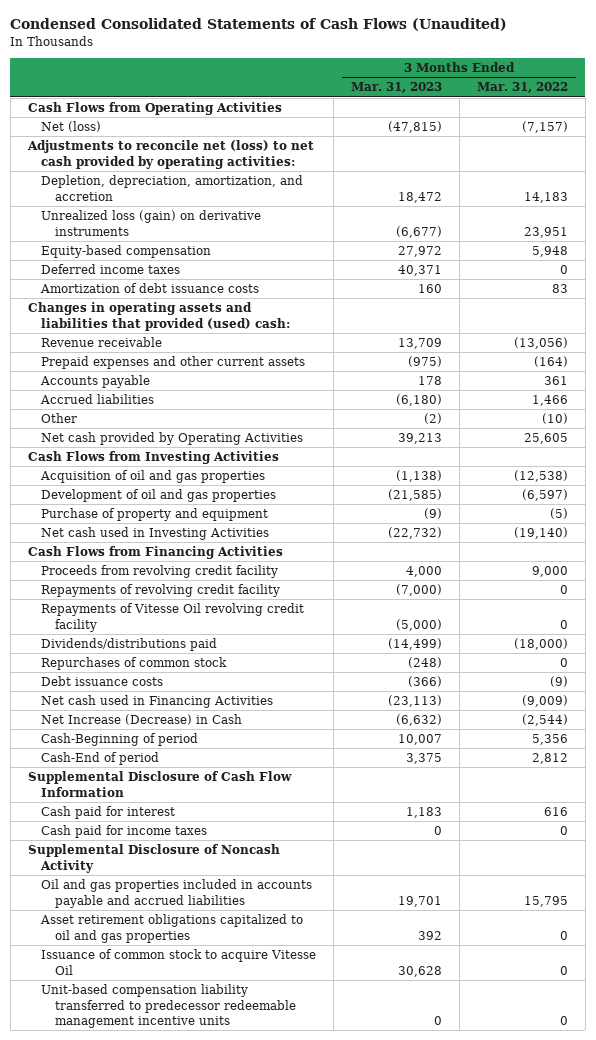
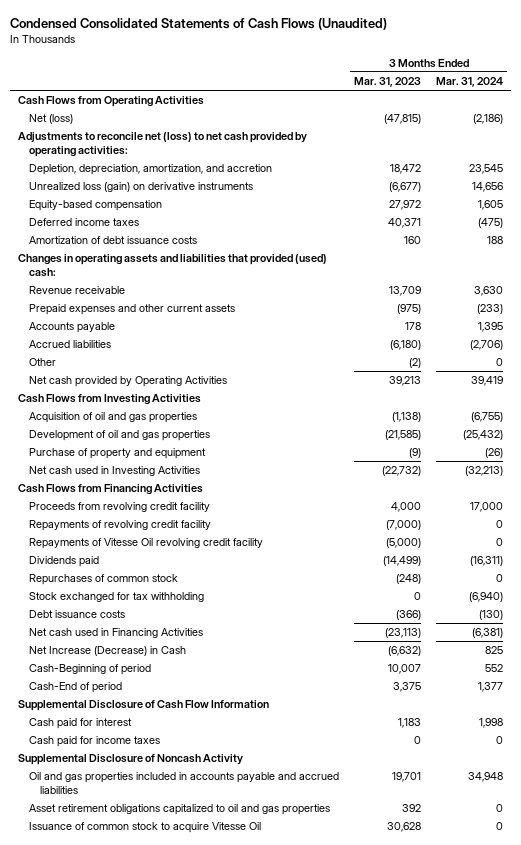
[476,82,568,94] Mar. 31, 2022 -> none
none -> [436,77,504,88] Mar. 31, 2024
[41,638,218,652] Dividends/distributions paid -> [29,556,100,568] Dividends paid
none -> [29,592,205,603] Stock exchanged for tax withholding
[41,984,296,1029] Unit-based compensation liability transferred to predecessor redeemable management incentive units -> none

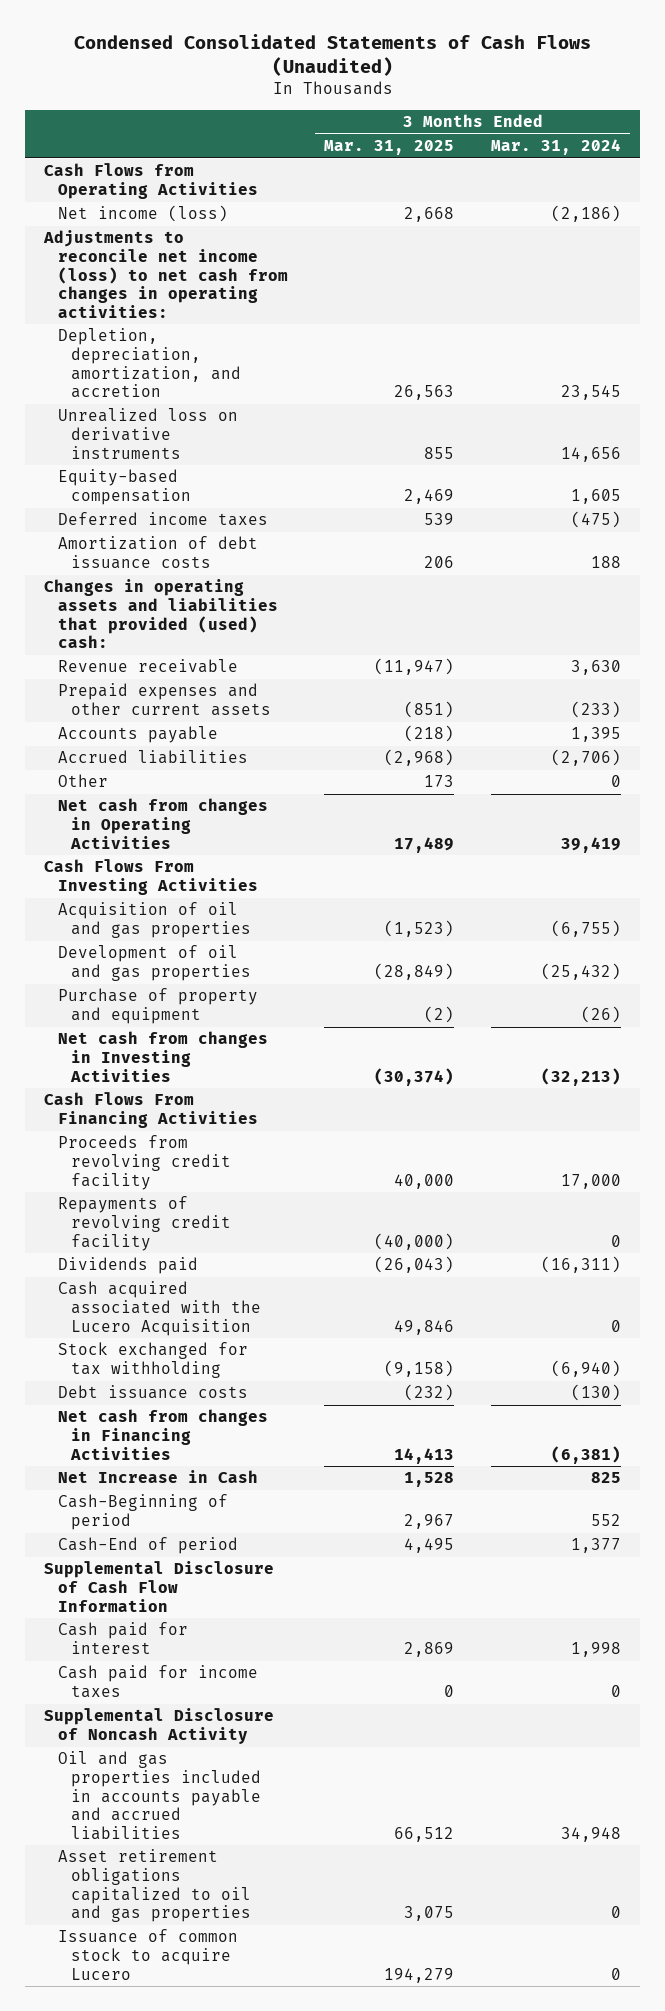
[354,77,422,88] Mar. 31, 2023 -> none
none -> [324,140,455,156] Mar. 31, 2025
[29,114,74,125] Net (loss) -> [57,205,228,223] Net income (loss)
[17,132,307,157] Adjustments to reconcile net (loss) to net cash provided by operating activities: -> [42,230,288,318] Adjustments to reconcile net income (loss) to net cash from changes in operating activities:
[29,182,254,193] Unrealized loss (gain) on derivative instruments -> [57,408,238,459] Unrealized loss on derivative instruments
[29,376,228,388] Net cash provided by Operating Activities -> [57,798,268,849] Net cash from changes in Operating Activities
[17,394,201,406] Cash Flows from Investing Activities -> [43,859,258,895] Cash Flows From Investing Activities
[29,466,201,477] Net cash used in Investing Activities -> [57,1031,268,1082] Net cash from changes in Investing Activities
[17,484,203,496] Cash Flows from Financing Activities -> [43,1092,258,1128] Cash Flows From Financing Activities
[29,538,264,550] Repayments of Vitesse Oil revolving credit facility -> none
[29,574,179,586] Repurchases of common stock -> none
none -> [57,1281,262,1336] Cash acquired associated with the Lucero Acquisition
[29,628,204,639] Net cash used in Financing Activities -> [57,1409,268,1460] Net cash from changes in Financing Activities
[29,646,187,657] Net Increase (Decrease) in Cash -> [57,1470,258,1484] Net Increase in Cash
[29,822,262,834] Issuance of common stock to acquire Vitesse Oil -> [57,1929,238,1980] Issuance of common stock to acquire Lucero

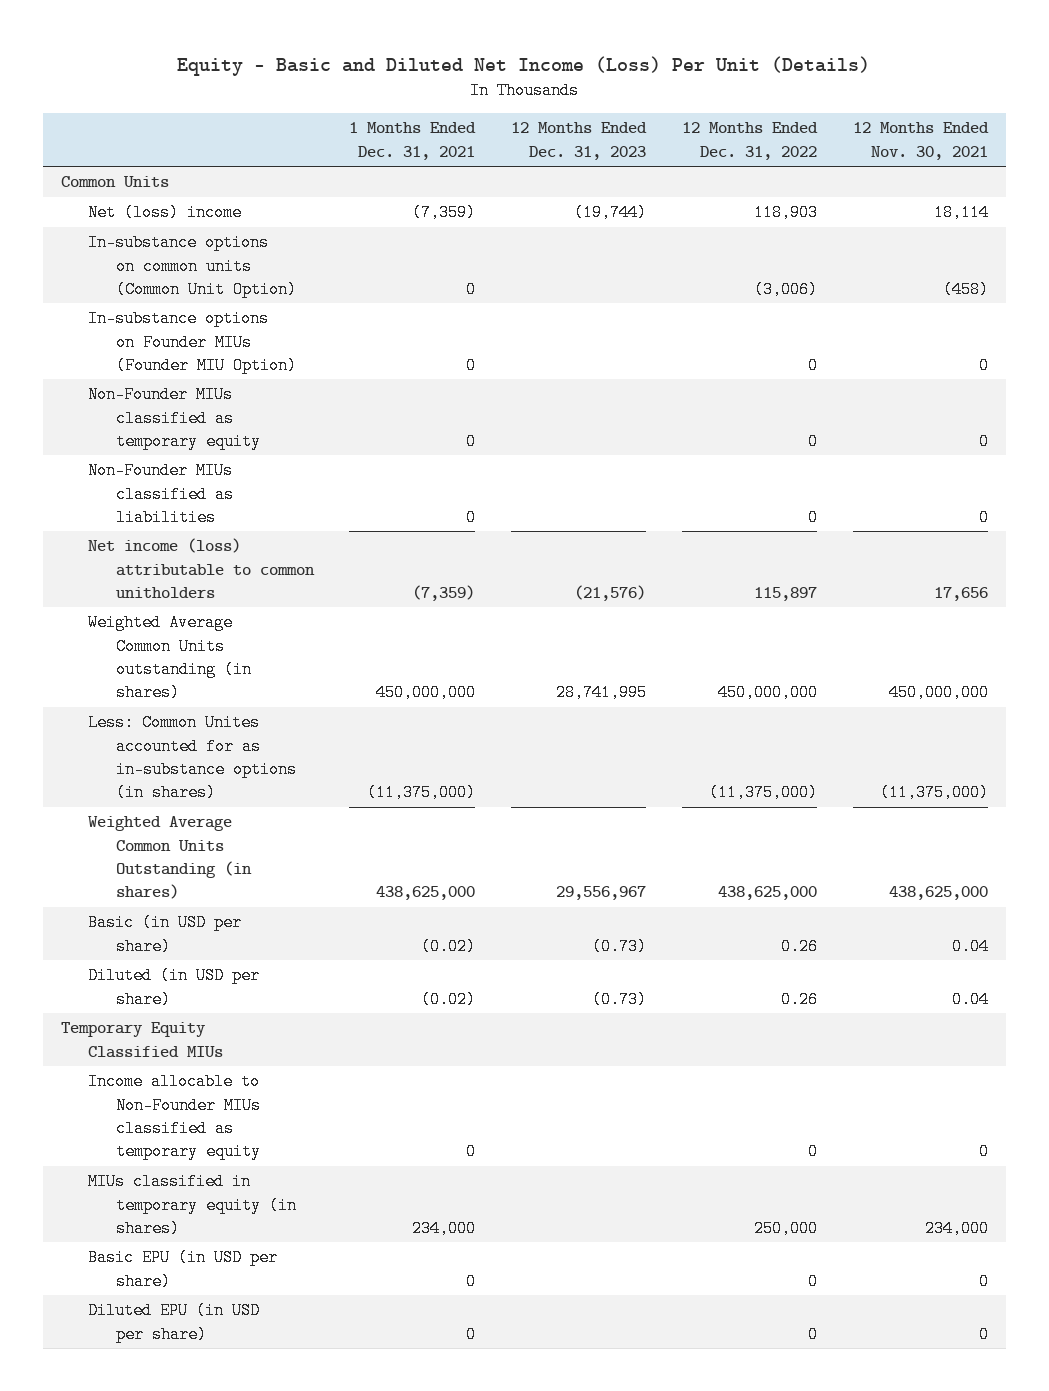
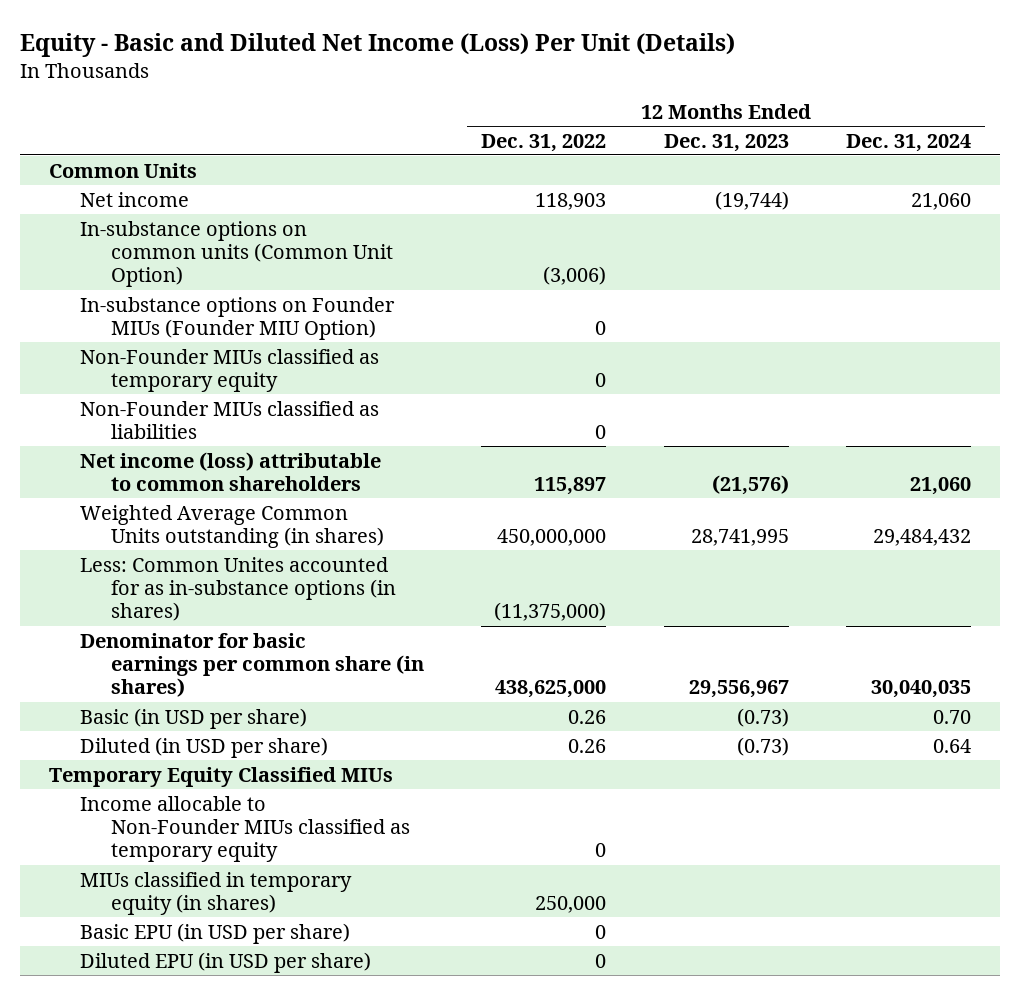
[349,122,477,160] 1 Months Ended Dec. 31, 2021 -> none
[852,122,989,160] 12 Months Ended Nov. 30, 2021 -> none
none -> [845,133,971,152] Dec. 31, 2024
[88,204,243,222] Net (loss) income -> [79,191,189,207] Net income
[88,538,315,598] Net income (loss) attributable to common unitholders -> [79,451,381,491] Net income (loss) attributable to common shareholders
[88,816,252,900] Weighted Average Common Units Outstanding (in shares) -> [79,632,424,698] Denominator for basic earnings per common share (in shares)

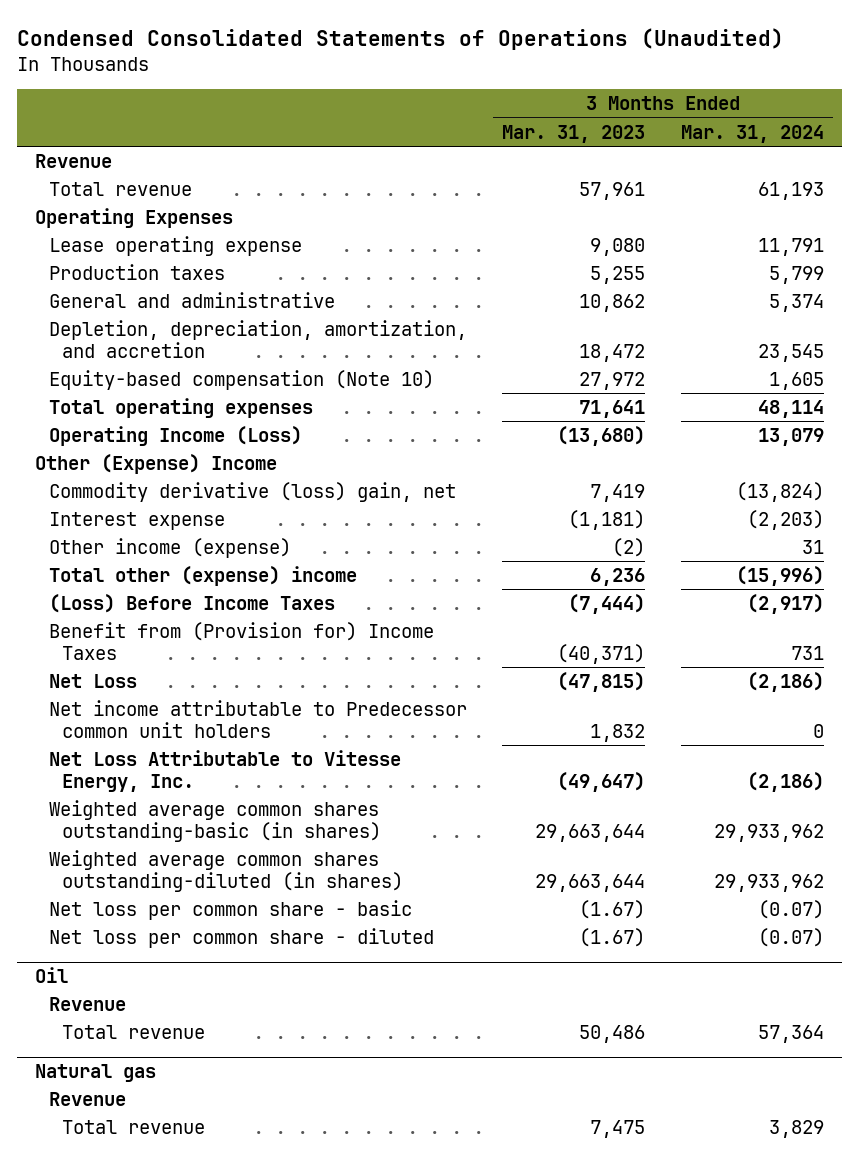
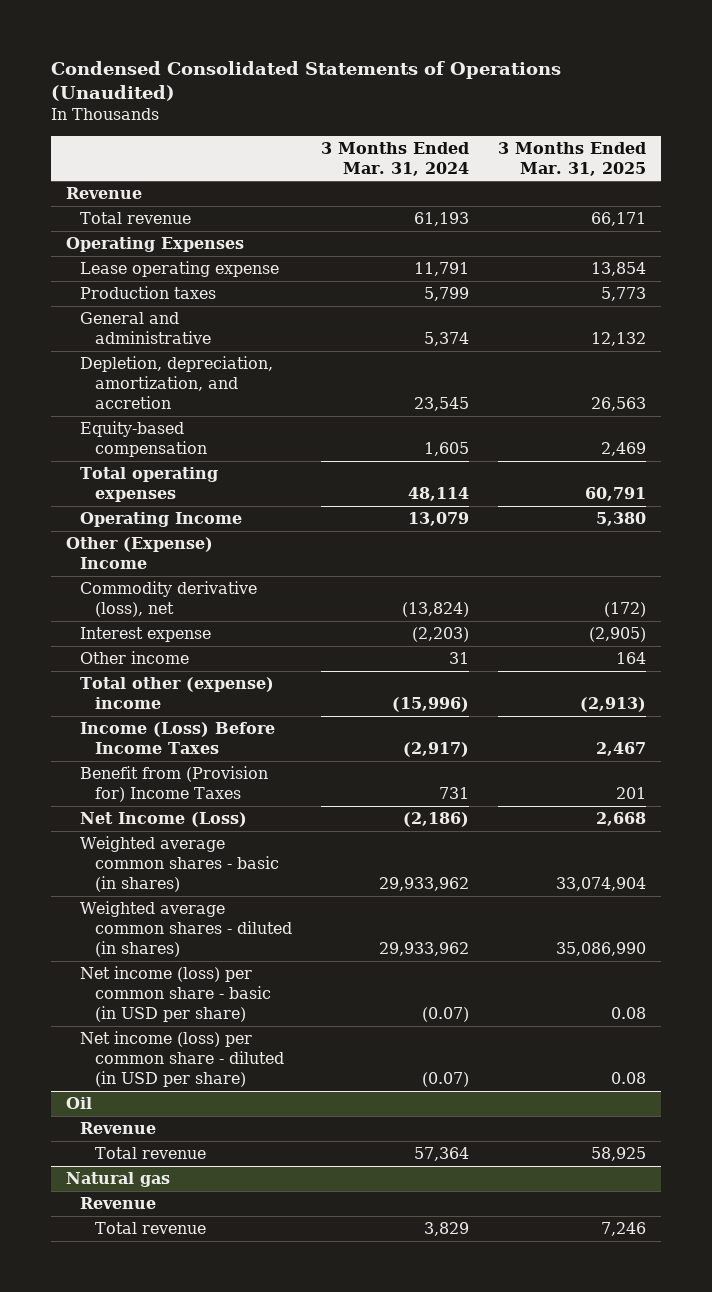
[502,124,646,143] Mar. 31, 2023 -> none
none -> [497,141,646,176] 3 Months Ended Mar. 31, 2025
[48,369,434,390] Equity-based compensation (Note 10) -> [80,420,207,458] Equity-based compensation
[48,425,302,446] Operating Income (Loss) -> [80,511,243,527] Operating Income
[48,481,456,502] Commodity derivative (loss) gain, net -> [80,580,258,618] Commodity derivative (loss), net
[48,537,291,558] Other income (expense) -> [80,650,190,664] Other income
[48,593,335,613] (Loss) Before Income Taxes -> [80,721,276,755] Income (Loss) Before Income Taxes
[48,699,467,738] Net income attributable to Predecessor common unit holders -> none
[48,749,401,792] Net Loss Attributable to Vitesse Energy, Inc. -> none
[48,673,137,688] Net Loss -> [80,811,248,827] Net Income (Loss)
[48,799,381,842] Weighted average common shares outstanding-basic (in shares) -> [80,835,279,893] Weighted average common shares - basic (in shares)
[48,849,403,892] Weighted average common shares outstanding-diluted (in shares) -> [80,900,292,958] Weighted average common shares - diluted (in shares)
[48,899,412,920] Net loss per common share - basic -> [80,965,271,1023] Net income (loss) per common share - basic (in USD per share)
[48,927,434,948] Net loss per common share - diluted -> [80,1030,284,1088] Net income (loss) per common share - diluted (in USD per share)

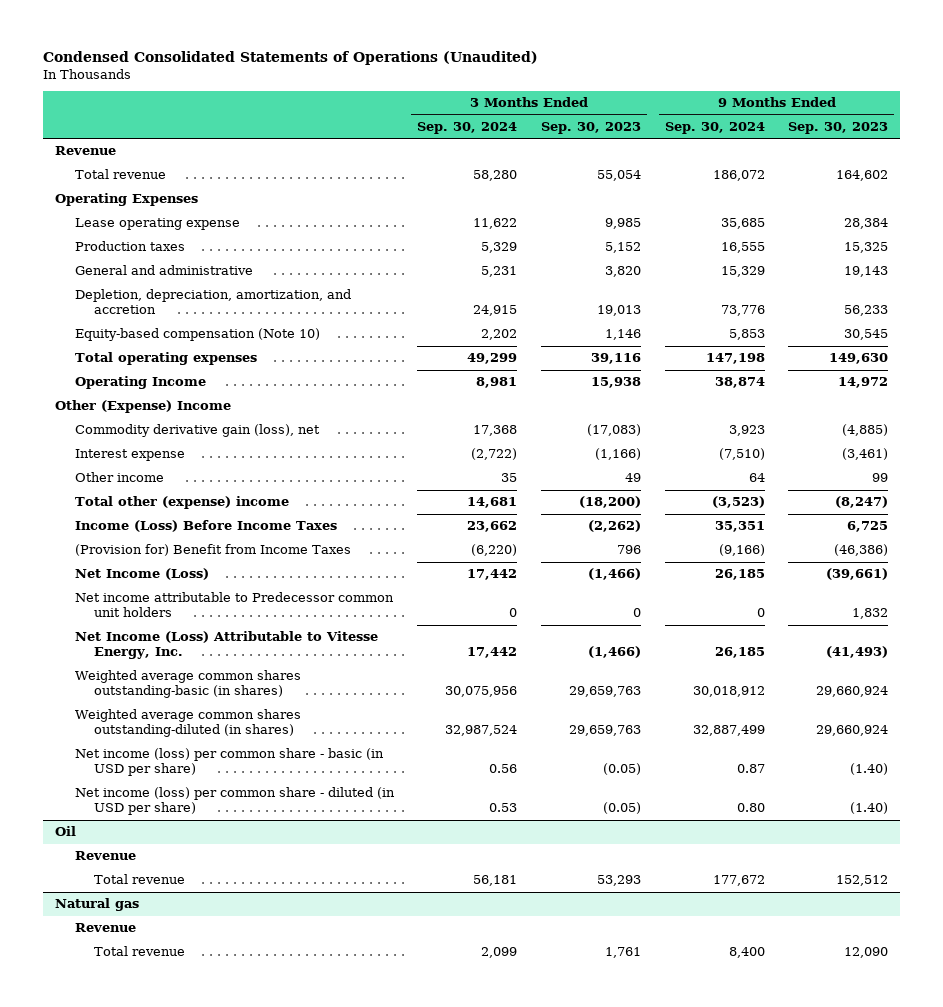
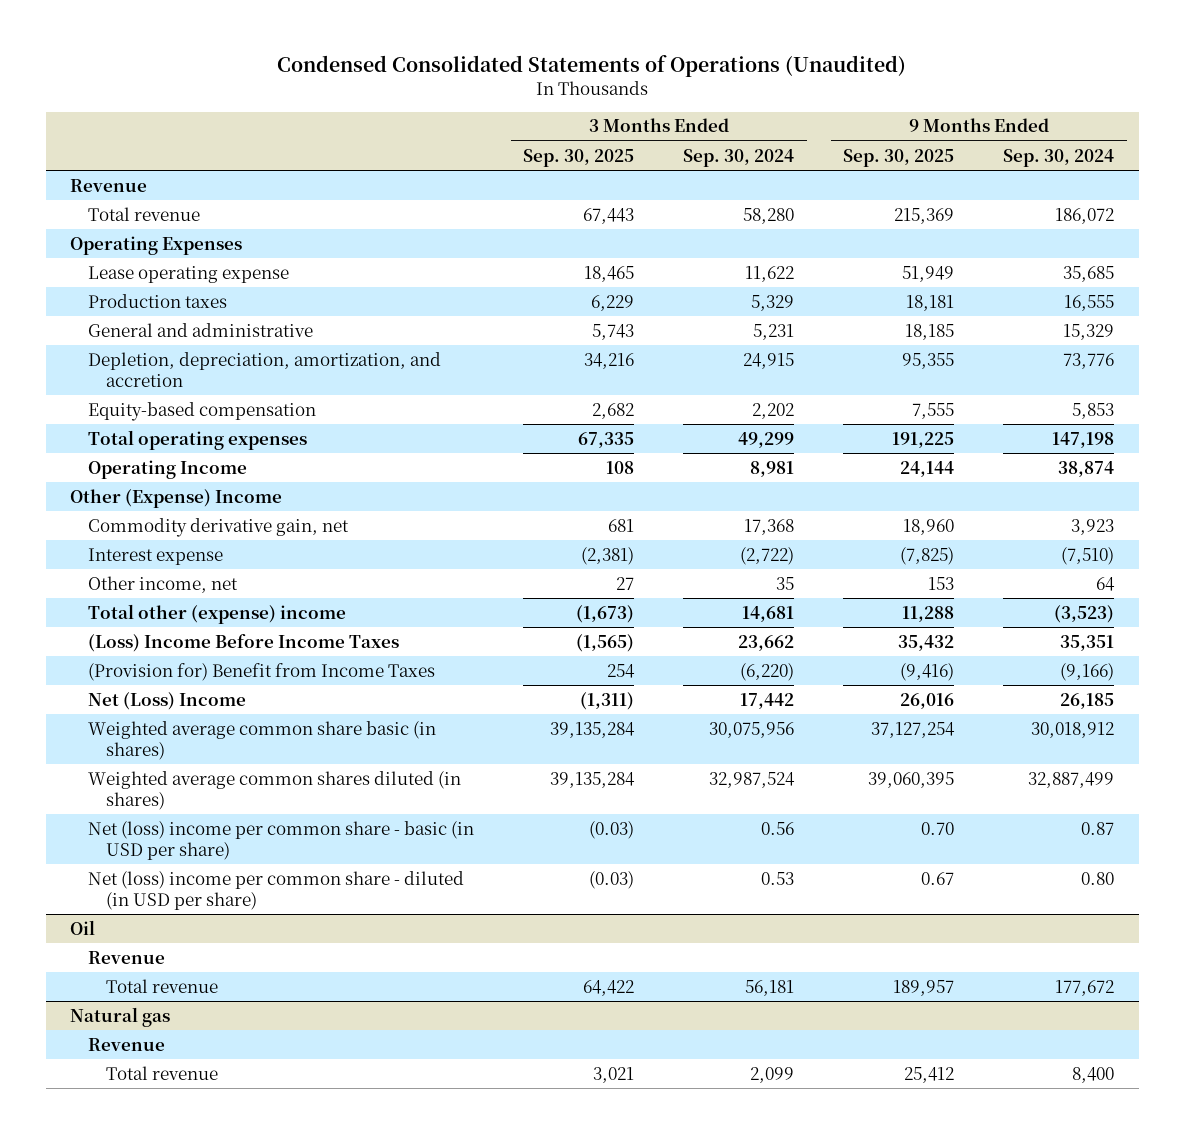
[540,121,641,134] Sep. 30, 2023 -> none
[788,121,889,134] Sep. 30, 2023 -> none
none -> [523,148,635,167] Sep. 30, 2025
none -> [843,148,955,167] Sep. 30, 2025
[74,328,320,342] Equity-based compensation (Note 10) -> [88,401,317,421] Equity-based compensation
[74,424,320,438] Commodity derivative gain (loss), net -> [88,517,350,537] Commodity derivative gain, net
[74,472,164,483] Other income -> [88,575,239,593] Other income, net
[74,520,337,533] Income (Loss) Before Income Taxes -> [88,633,400,652] (Loss) Income Before Income Taxes
[74,592,394,618] Net income attributable to Predecessor common unit holders -> none
[74,631,378,660] Net Income (Loss) Attributable to Vitesse Energy, Inc. -> none
[74,568,209,581] Net Income (Loss) -> [88,691,247,710] Net (Loss) Income
[74,670,301,699] Weighted average common shares outstanding-basic (in shares) -> [88,720,437,760] Weighted average common share basic (in shares)
[74,709,301,738] Weighted average common shares outstanding-diluted (in shares) -> [88,770,462,810] Weighted average common shares diluted (in shares)
[74,748,384,777] Net income (loss) per common share - basic (in USD per share) -> [88,820,475,860] Net (loss) income per common share - basic (in USD per share)
[74,787,395,816] Net income (loss) per common share - diluted (in USD per share) -> [88,870,465,910] Net (loss) income per common share - diluted (in USD per share)

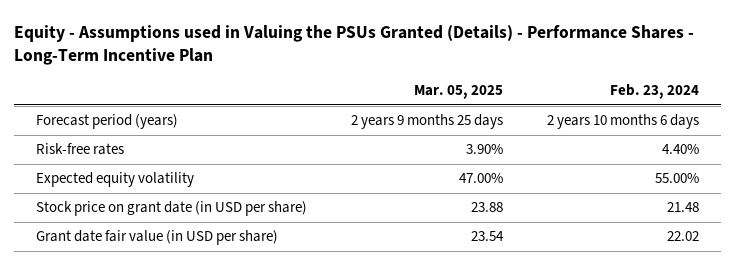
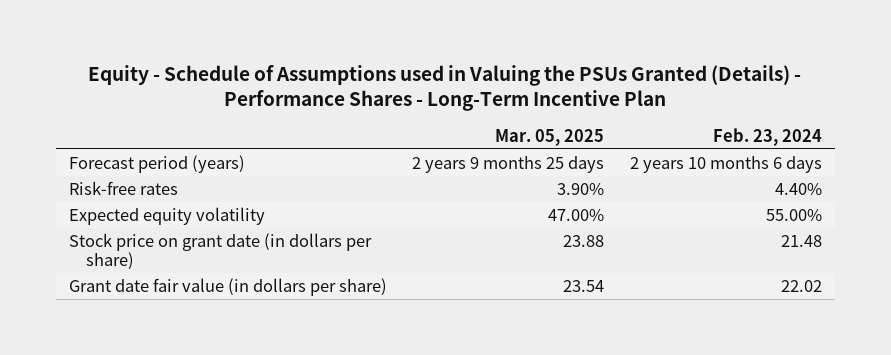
[14,24,695,65] Equity - Assumptions used in Valuing the PSUs Granted (Details) - Performance Shares - Long-Term Incentive Plan -> [88,64,802,112] Equity - Schedule of Assumptions used in Valuing the PSUs Granted (Details) - Performance Shares - Long-Term Incentive Plan
[36,201,308,217] Stock price on grant date (in USD per share) -> [68,232,372,269] Stock price on grant date (in dollars per share)
[36,230,279,246] Grant date fair value (in USD per share) -> [68,277,387,296] Grant date fair value (in dollars per share)

